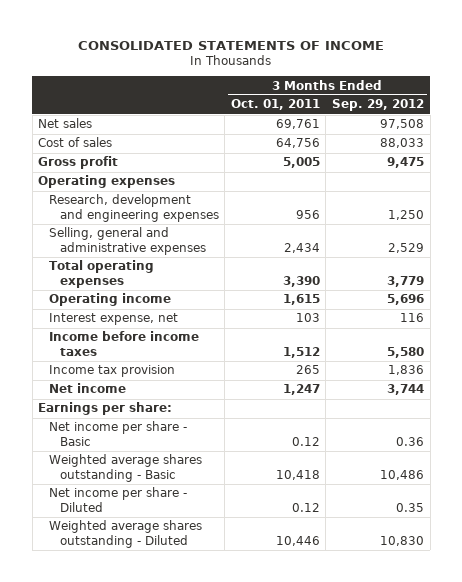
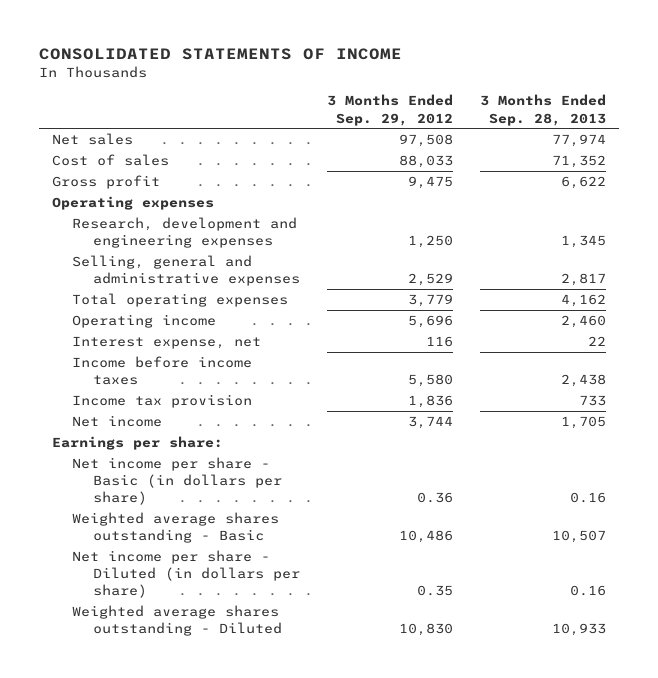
[230,99,320,111] Oct. 01, 2011 -> none
none -> [479,94,606,126] 3 Months Ended Sep. 28, 2013
[49,421,188,446] Net income per share - Basic -> [72,457,282,506] Net income per share - Basic (in dollars per share)
[49,487,188,512] Net income per share - Diluted -> [72,550,300,599] Net income per share - Diluted (in dollars per share)

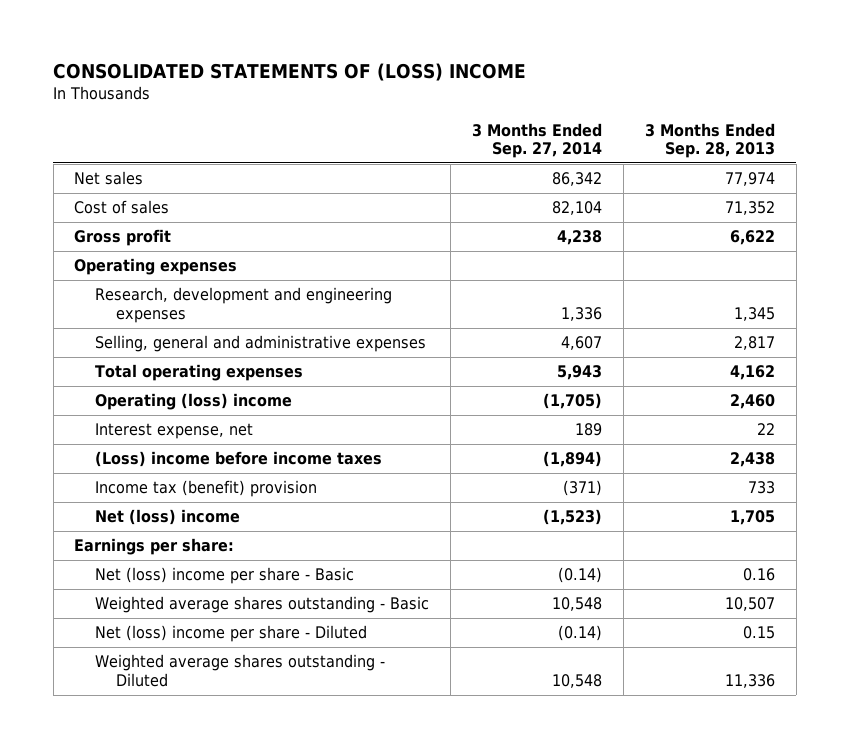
[38,48,402,61] CONSOLIDATED STATEMENTS OF INCOME -> [53,62,527,81] CONSOLIDATED STATEMENTS OF (LOSS) INCOME
[326,94,453,126] 3 Months Ended Sep. 29, 2012 -> none
none -> [471,122,602,159] 3 Months Ended Sep. 27, 2014
[72,314,217,329] Operating income -> [95,393,293,411] Operating (loss) income
[72,356,253,386] Income before income taxes -> [95,451,383,468] (Loss) income before income taxes
[72,394,253,409] Income tax provision -> [95,480,318,498] Income tax (benefit) provision
[72,415,163,428] Net income -> [95,509,241,526] Net (loss) income
[72,457,282,506] Net income per share - Basic (in dollars per share) -> [95,567,355,585] Net (loss) income per share - Basic
[72,550,300,599] Net income per share - Diluted (in dollars per share) -> [95,625,368,643] Net (loss) income per share - Diluted
[569,585,606,597] 0.16 -> [742,626,775,640] 0.15
[551,623,606,637] 10,933 -> [724,674,775,689] 11,336

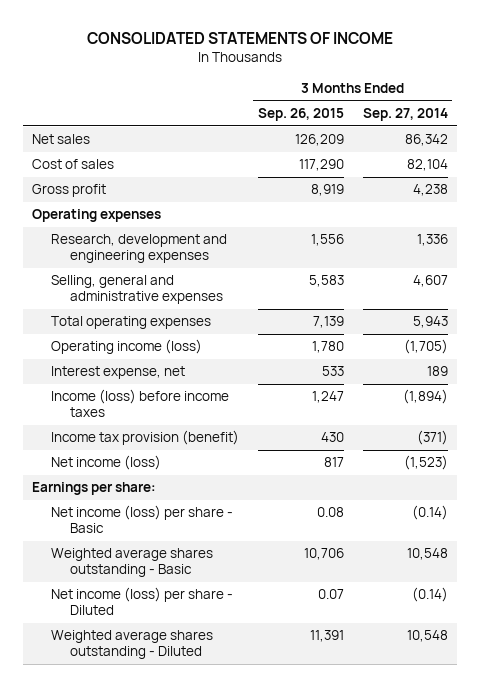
[53,62,527,81] CONSOLIDATED STATEMENTS OF (LOSS) INCOME -> [87,32,394,45] CONSOLIDATED STATEMENTS OF INCOME
[644,122,775,159] 3 Months Ended Sep. 28, 2013 -> none
none -> [258,108,345,122] Sep. 26, 2015
[95,393,293,411] Operating (loss) income -> [51,339,203,355] Operating income (loss)
[95,451,383,468] (Loss) income before income taxes -> [51,389,230,418] Income (loss) before income taxes
[95,480,318,498] Income tax (benefit) provision -> [51,430,240,446] Income tax provision (benefit)
[95,509,241,526] Net (loss) income -> [51,455,162,471] Net income (loss)
[95,567,355,585] Net (loss) income per share - Basic -> [51,505,234,534] Net income (loss) per share - Basic
[95,625,368,643] Net (loss) income per share - Diluted -> [51,587,234,616] Net income (loss) per share - Diluted

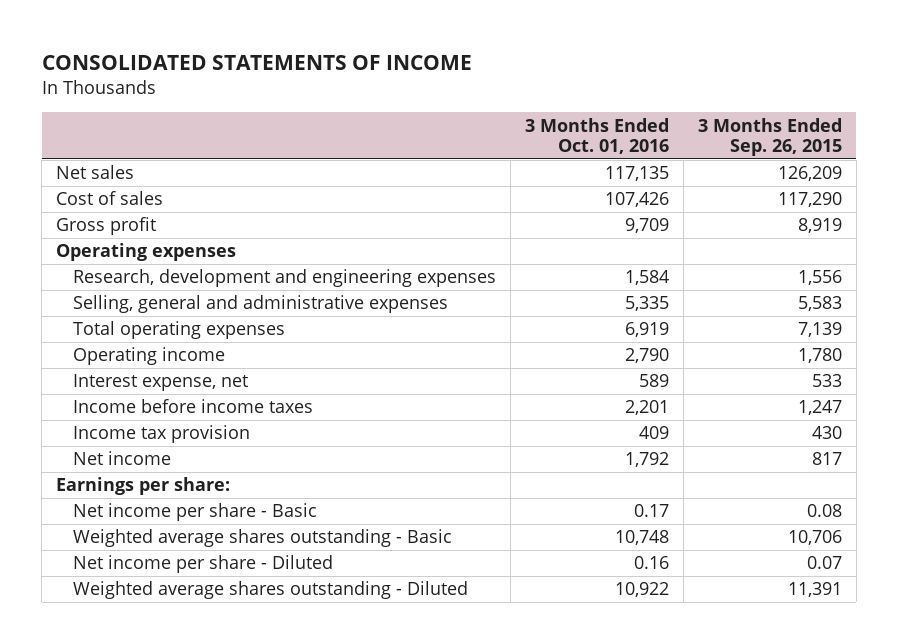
[362,108,448,122] Sep. 27, 2014 -> none
none -> [524,117,669,155] 3 Months Ended Oct. 01, 2016
[51,339,203,355] Operating income (loss) -> [72,347,225,366] Operating income
[51,389,230,418] Income (loss) before income taxes -> [72,399,313,414] Income before income taxes
[51,430,240,446] Income tax provision (benefit) -> [72,425,250,444] Income tax provision
[51,455,162,471] Net income (loss) -> [72,451,171,466] Net income
[51,505,234,534] Net income (loss) per share - Basic -> [72,503,317,522] Net income per share - Basic
[51,587,234,616] Net income (loss) per share - Diluted -> [72,555,333,574] Net income per share - Diluted

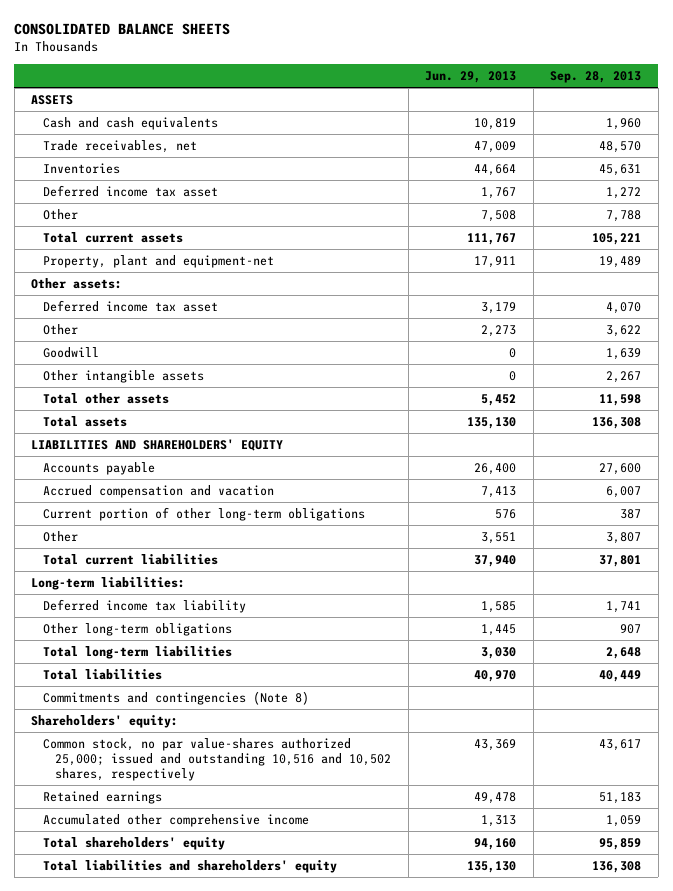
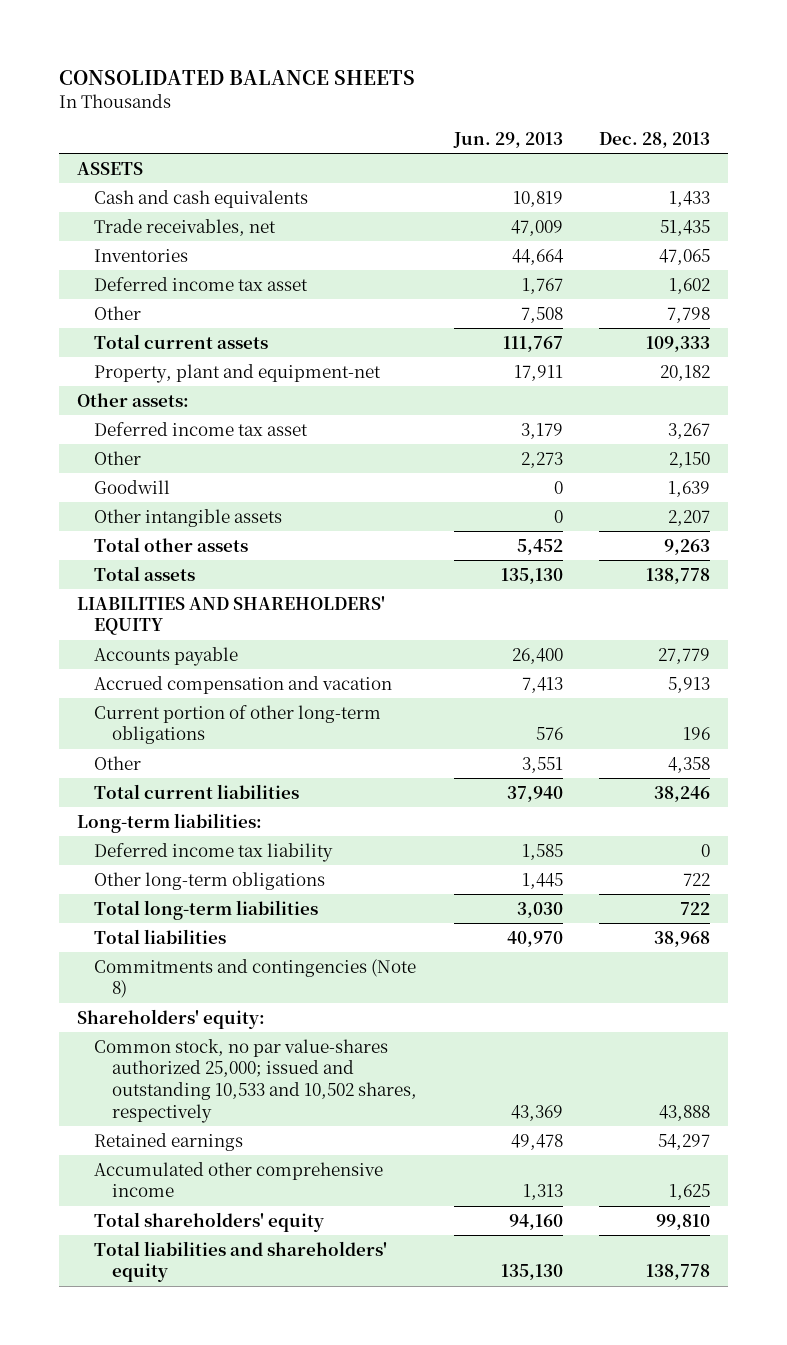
[550,70,642,83] Sep. 28, 2013 -> none
none -> [599,132,711,149] Dec. 28, 2013
[43,738,392,781] Common stock, no par value-shares authorized 25,000; issued and outstanding 10,516 and 10,502 shares, respectively -> [94,1038,418,1123] Common stock, no par value-shares authorized 25,000; issued and outstanding 10,533 and 10,502 shares, respectively

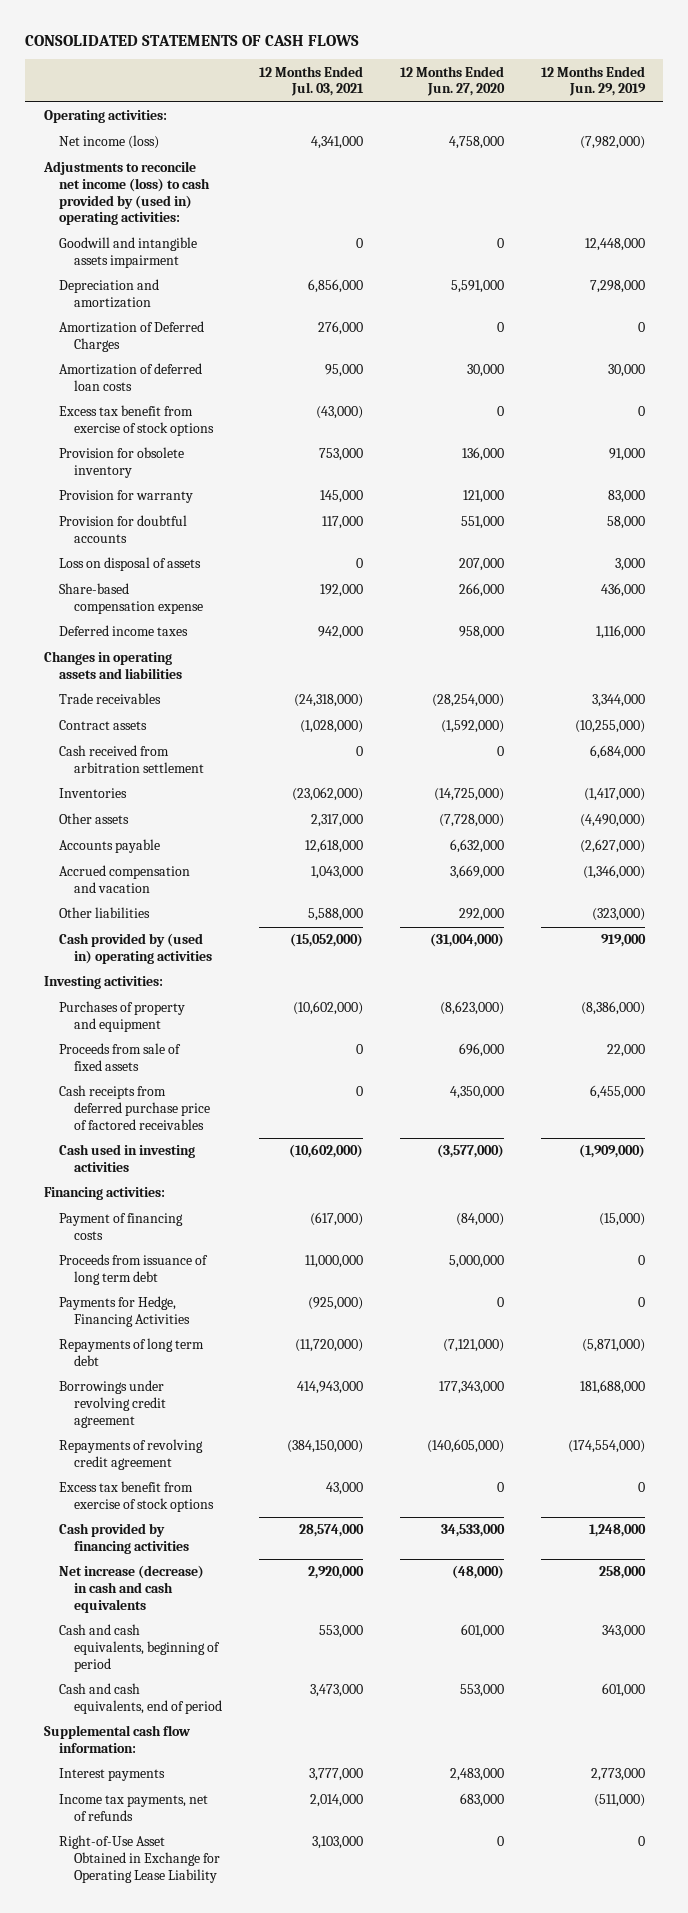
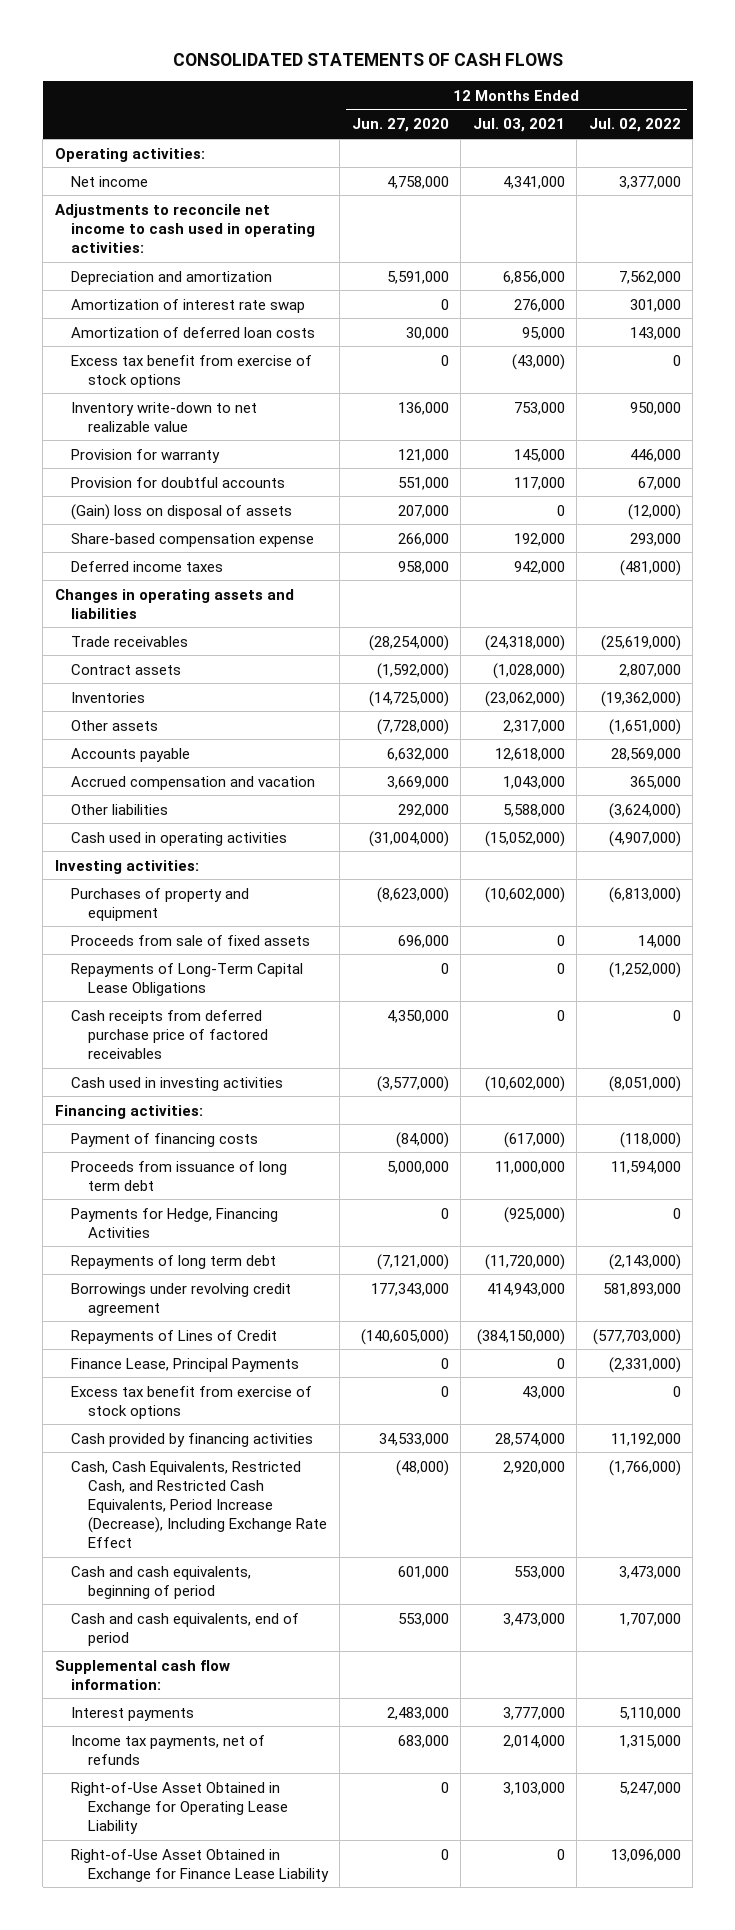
[540,65,646,97] 12 Months Ended Jun. 29, 2019 -> none
none -> [588,118,681,133] Jul. 02, 2022
[58,237,197,269] Goodwill and intangible assets impairment -> none
[58,135,159,150] Net income (loss) -> [71,175,149,187] Net income
[42,161,210,226] Adjustments to reconcile net income (loss) to cash provided by (used in) operating activities: -> [54,203,316,253] Adjustments to reconcile net income to cash used in operating activities:
[58,321,204,353] Amortization of Deferred Charges -> [71,298,306,313] Amortization of interest rate swap
[58,447,184,479] Provision for obsolete inventory -> [71,401,258,432] Inventory write-down to net realizable value
[58,557,201,572] Loss on disposal of assets -> [71,503,293,520] (Gain) loss on disposal of assets
[58,745,204,774] Cash received from arbitration settlement -> none
[58,933,212,965] Cash provided by (used in) operating activities -> [71,831,288,846] Cash used in operating activities
none -> [71,962,304,996] Repayments of Long-Term Capital Lease Obligations
[58,1439,203,1471] Repayments of revolving credit agreement -> [71,1329,278,1344] Repayments of Lines of Credit
none -> [71,1357,300,1372] Finance Lease, Principal Payments
[58,1565,204,1613] Net increase (decrease) in cash and cash equivalents -> [71,1460,327,1548] Cash, Cash Equivalents, Restricted Cash, and Restricted Cash Equivalents, Period Increase (Decrease), Including Exchange Rate Effect
none -> [71,1848,329,1882] Right-of-Use Asset Obtained in Exchange for Finance Lease Liability

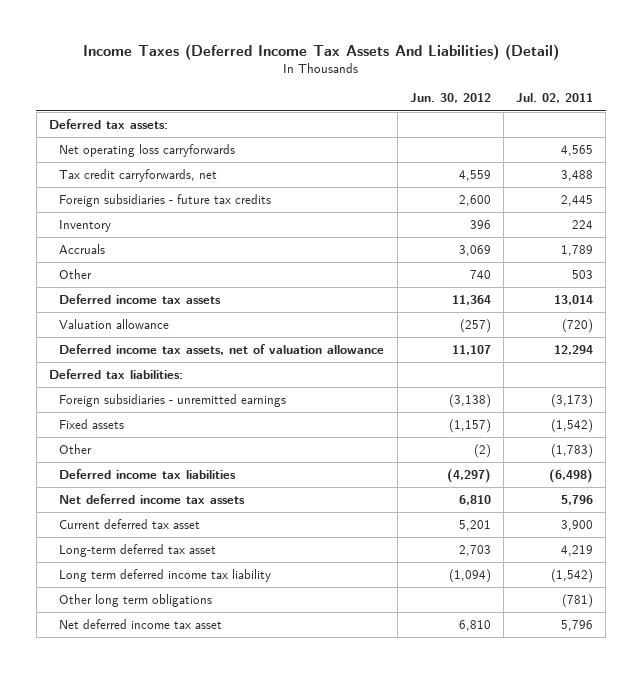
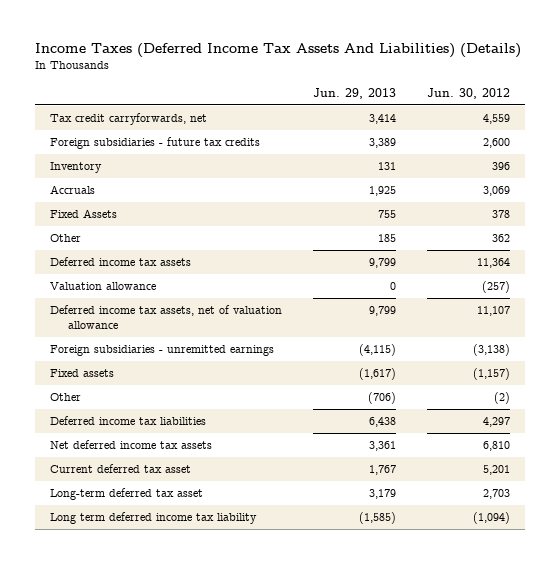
[82,43,559,60] Income Taxes (Deferred Income Tax Assets And Liabilities) (Detail) -> [34,43,521,59] Income Taxes (Deferred Income Tax Assets And Liabilities) (Details)
[516,93,594,104] Jul. 02, 2011 -> none
none -> [313,87,397,99] Jun. 29, 2013
[48,118,168,129] Deferred tax assets: -> none
[59,143,236,157] Net operating loss carryforwards -> none
none -> [50,208,118,218] Fixed Assets
[469,269,491,279] 740 -> [492,233,511,242] 362
[48,368,183,379] Deferred tax liabilities: -> none
[446,468,491,483] (4,297) -> [483,416,511,427] 4,297
[59,593,213,607] Other long term obligations -> none
[59,618,223,629] Net deferred income tax asset -> none

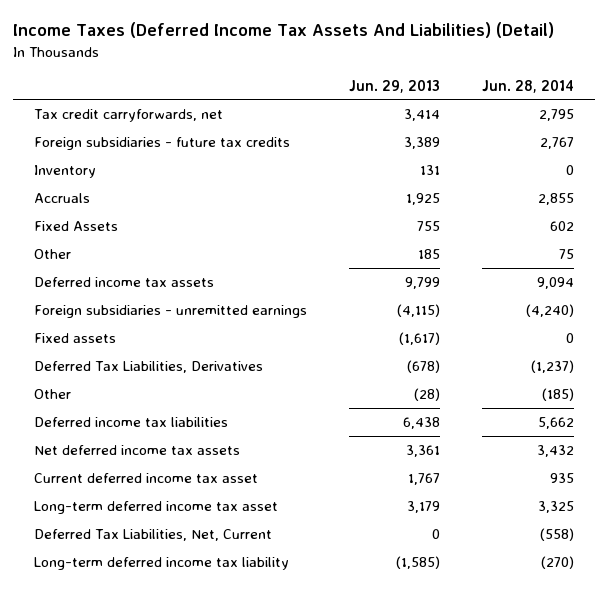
[34,43,521,59] Income Taxes (Deferred Income Tax Assets And Liabilities) (Details) -> [12,22,554,39] Income Taxes (Deferred Income Tax Assets And Liabilities) (Detail)
[427,87,511,99] Jun. 30, 2012 -> none
none -> [482,79,575,93] Jun. 28, 2014
[50,281,157,290] Valuation allowance -> none
[50,304,283,330] Deferred income tax assets, net of valuation allowance -> none
none -> [33,360,263,373] Deferred Tax Liabilities, Derivatives
[368,391,397,404] (706) -> [413,387,440,401] (28)
[50,463,192,473] Current deferred tax asset -> [33,472,258,483] Current deferred income tax asset
[50,487,204,500] Long-term deferred tax asset -> [33,500,278,514] Long-term deferred income tax asset
none -> [33,528,272,541] Deferred Tax Liabilities, Net, Current
[50,511,258,524] Long term deferred income tax liability -> [33,556,289,570] Long-term deferred income tax liability

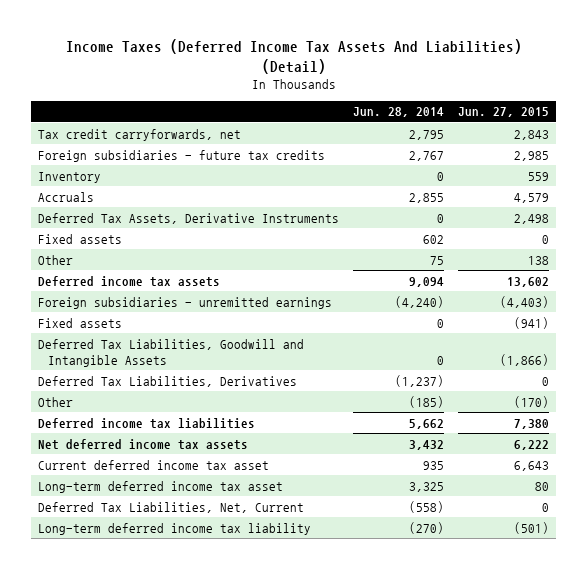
[348,79,440,93] Jun. 29, 2013 -> none
none -> [458,107,550,118] Jun. 27, 2015
none -> [38,212,340,224] Deferred Tax Assets, Derivative Instruments
[33,220,118,231] Fixed Assets -> [38,233,123,244] Fixed assets
none -> [38,338,305,367] Deferred Tax Liabilities, Goodwill and Intangible Assets

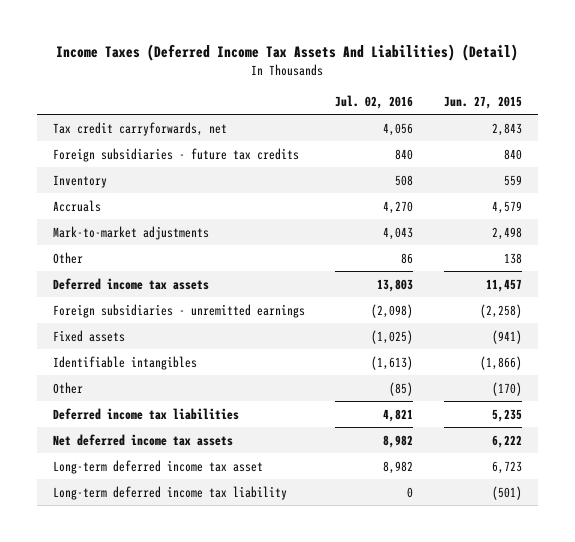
[353,107,445,118] Jun. 28, 2014 -> none
none -> [335,94,414,109] Jul. 02, 2016
[514,150,550,161] 2,985 -> [504,148,523,160] 840
[38,233,123,244] Fixed assets -> none
[38,212,340,224] Deferred Tax Assets, Derivative Instruments -> [52,225,209,240] Mark-to-market adjustments
[507,276,550,287] 13,602 -> [486,278,523,292] 11,457
[500,295,550,308] (4,403) -> [480,303,523,318] (2,258)
[38,375,298,387] Deferred Tax Liabilities, Derivatives -> none
[38,338,305,367] Deferred Tax Liabilities, Goodwill and Intangible Assets -> [52,355,197,370] Identifiable intangibles
[514,418,550,429] 7,380 -> [492,408,523,422] 5,235
[38,459,270,470] Current deferred income tax asset -> none
[38,501,305,513] Deferred Tax Liabilities, Net, Current -> none
[535,481,550,491] 80 -> [492,460,523,474] 6,723

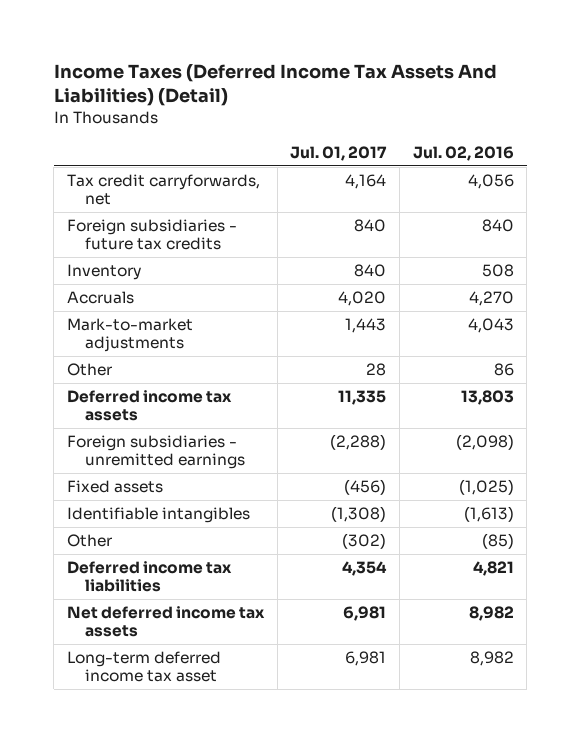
[444,95,523,109] Jun. 27, 2015 -> none
none -> [290,146,388,162] Jul. 01, 2017
[52,485,287,500] Long-term deferred income tax liability -> none

